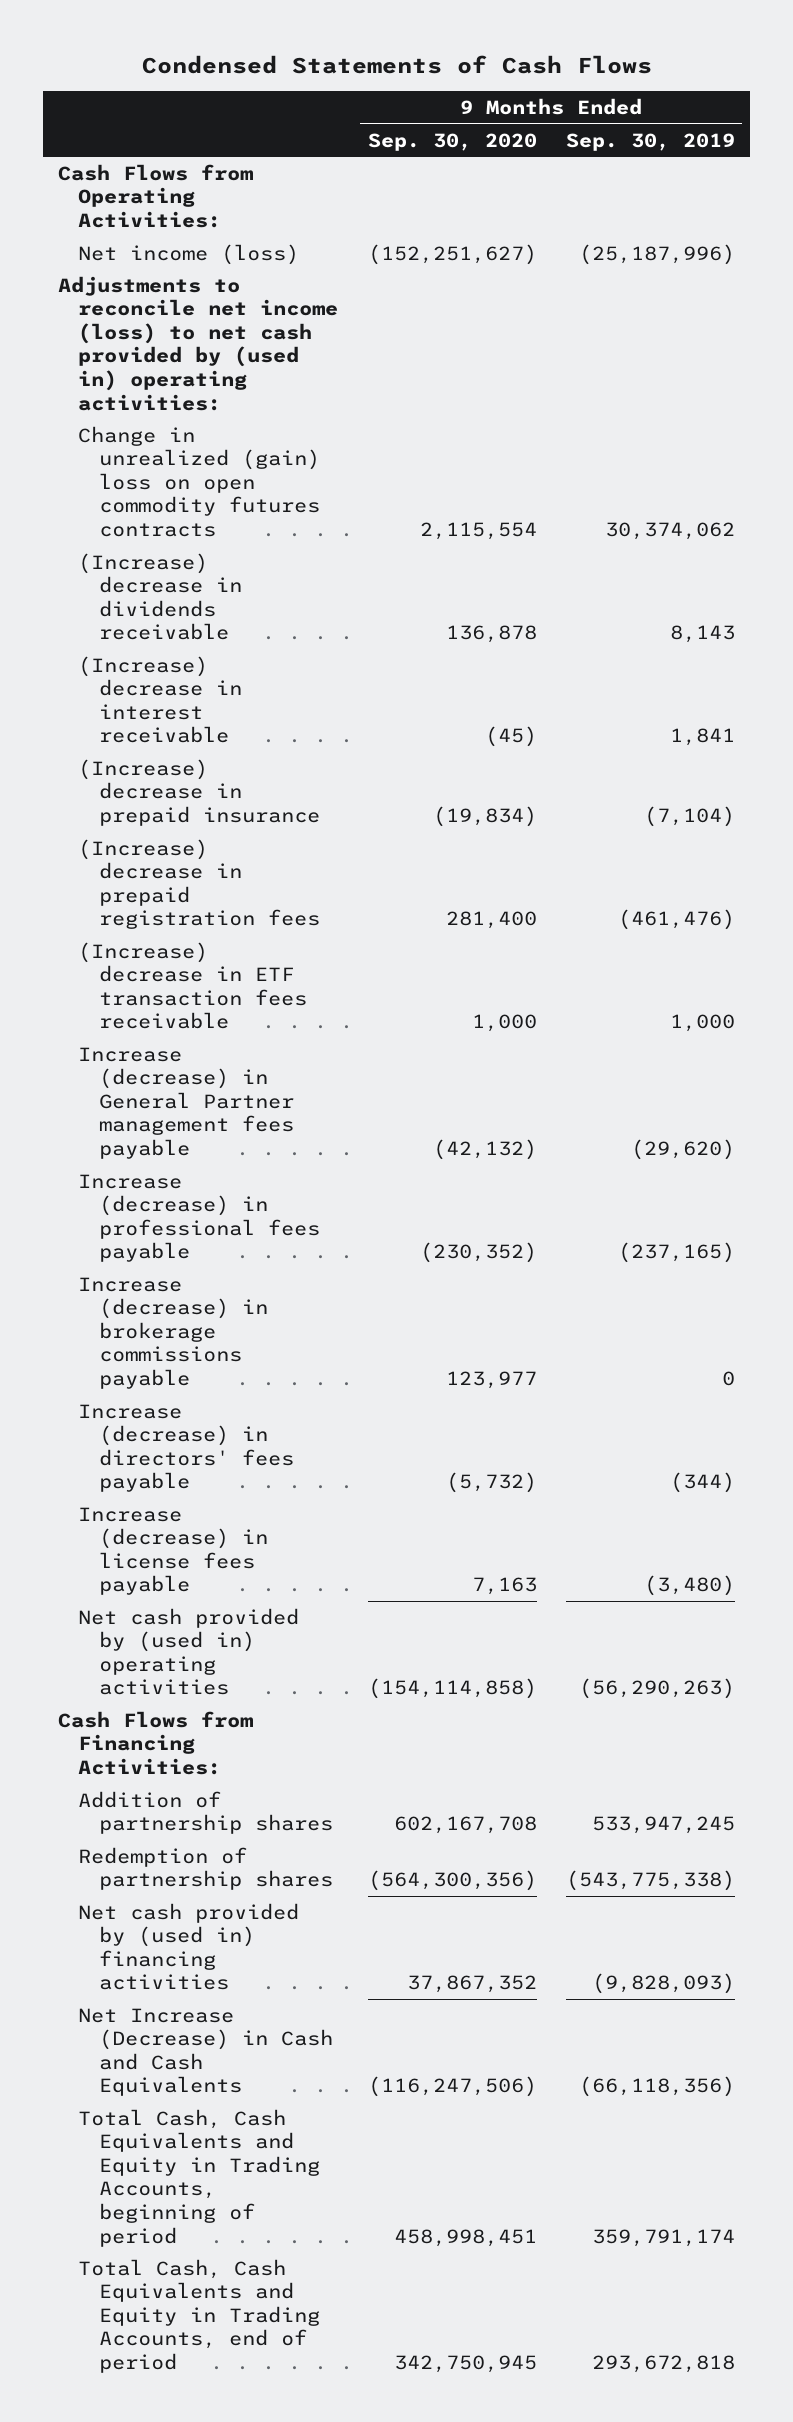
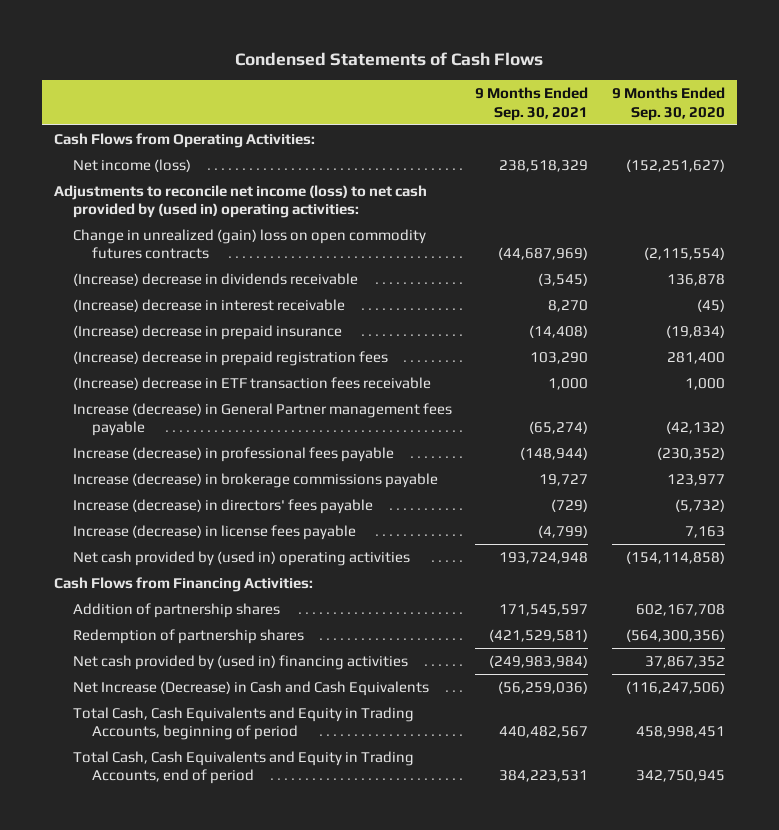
[566,132,736,151] Sep. 30, 2019 -> none
none -> [475,86,589,121] 9 Months Ended Sep. 30, 2021
[419,522,537,541] 2,115,554 -> [643,247,725,261] (2,115,554)

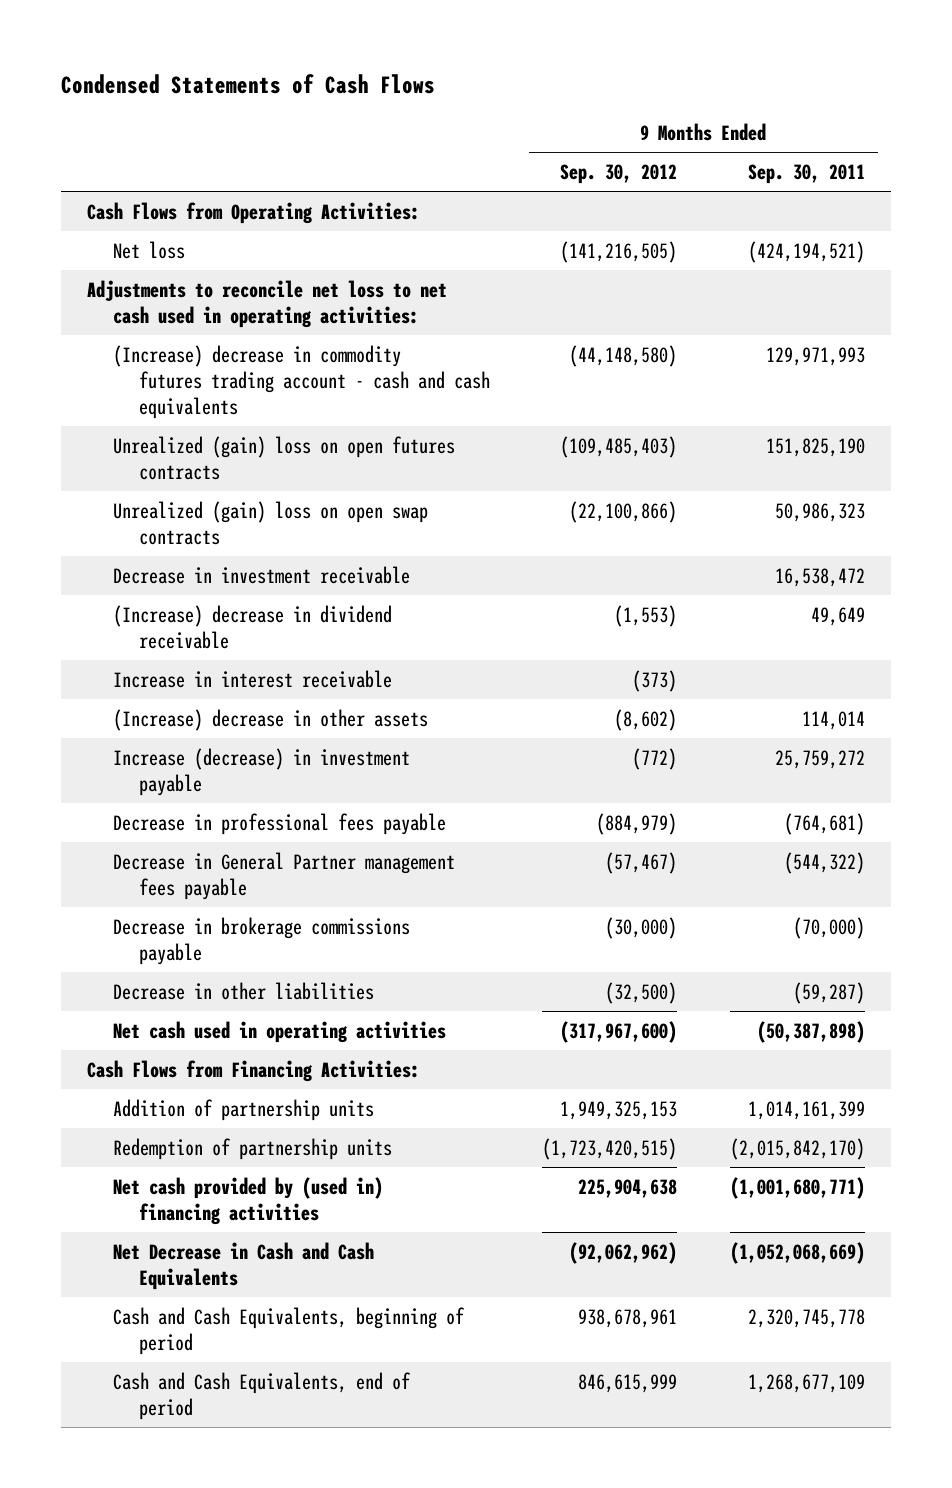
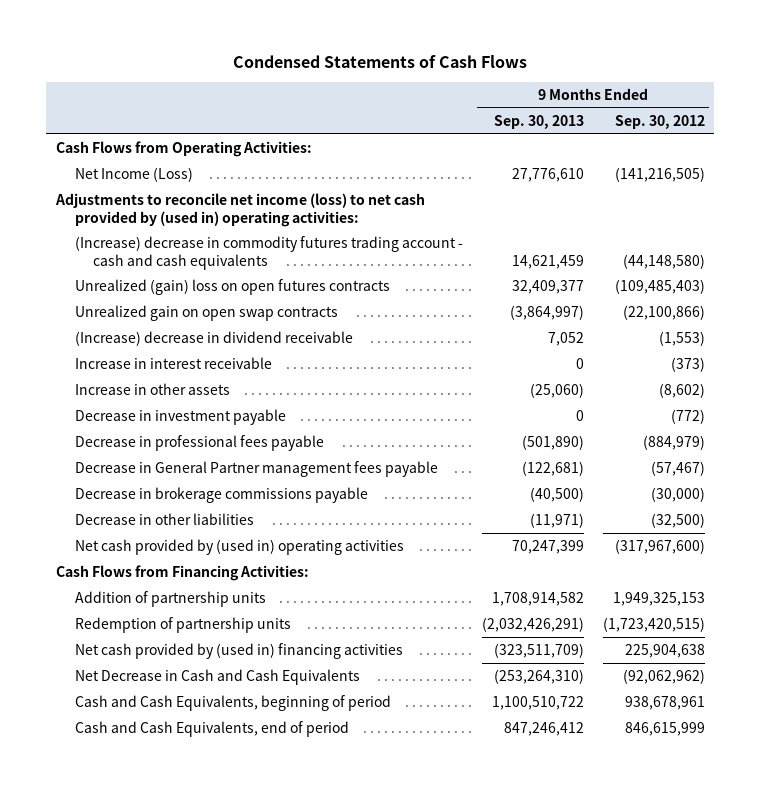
[747,164,865,185] Sep. 30, 2011 -> none
none -> [493,114,584,129] Sep. 30, 2013
[113,240,186,259] Net loss -> [74,166,193,182] Net Income (Loss)
[87,279,448,328] Adjustments to reconcile net loss to net cash used in operating activities: -> [54,192,425,227] Adjustments to reconcile net income (loss) to net cash provided by (used in) operating activities:
[113,565,411,584] Decrease in investment receivable -> none
[113,500,429,545] Unrealized (gain) loss on open swap contracts -> [74,304,338,321] Unrealized gain on open swap contracts
[113,708,429,731] (Increase) decrease in other assets -> [74,382,230,395] Increase in other assets
[113,747,411,796] Increase (decrease) in investment payable -> [74,408,286,425] Decrease in investment payable
[113,1020,447,1043] Net cash used in operating activities -> [74,538,404,555] Net cash provided by (used in) operating activities

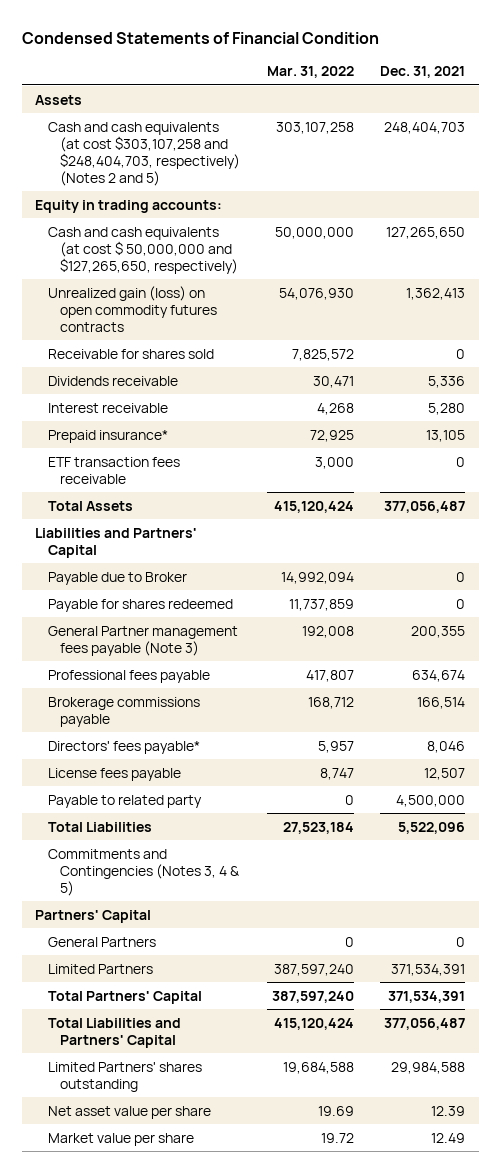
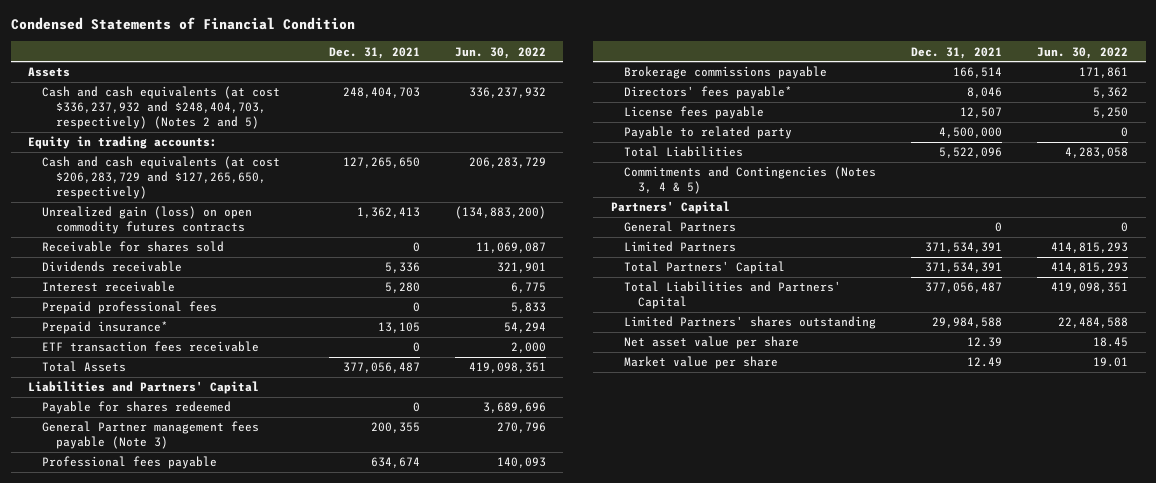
[266,66,354,79] Mar. 31, 2022 -> none
none -> [454,46,546,59] Jun. 30, 2022
[47,121,241,186] Cash and cash equivalents (at cost $303,107,258 and $248,404,703, respectively) (Notes 2 and 5) -> [41,86,280,130] Cash and cash equivalents (at cost $336,237,932 and $248,404,703, respectively) (Notes 2 and 5)
[47,226,239,274] Cash and cash equivalents (at cost $ 50,000,000 and $127,265,650, respectively) -> [41,156,280,200] Cash and cash equivalents (at cost $206,283,729 and $127,265,650, respectively)
none -> [41,301,217,315] Prepaid professional fees
[47,571,187,585] Payable due to Broker -> none

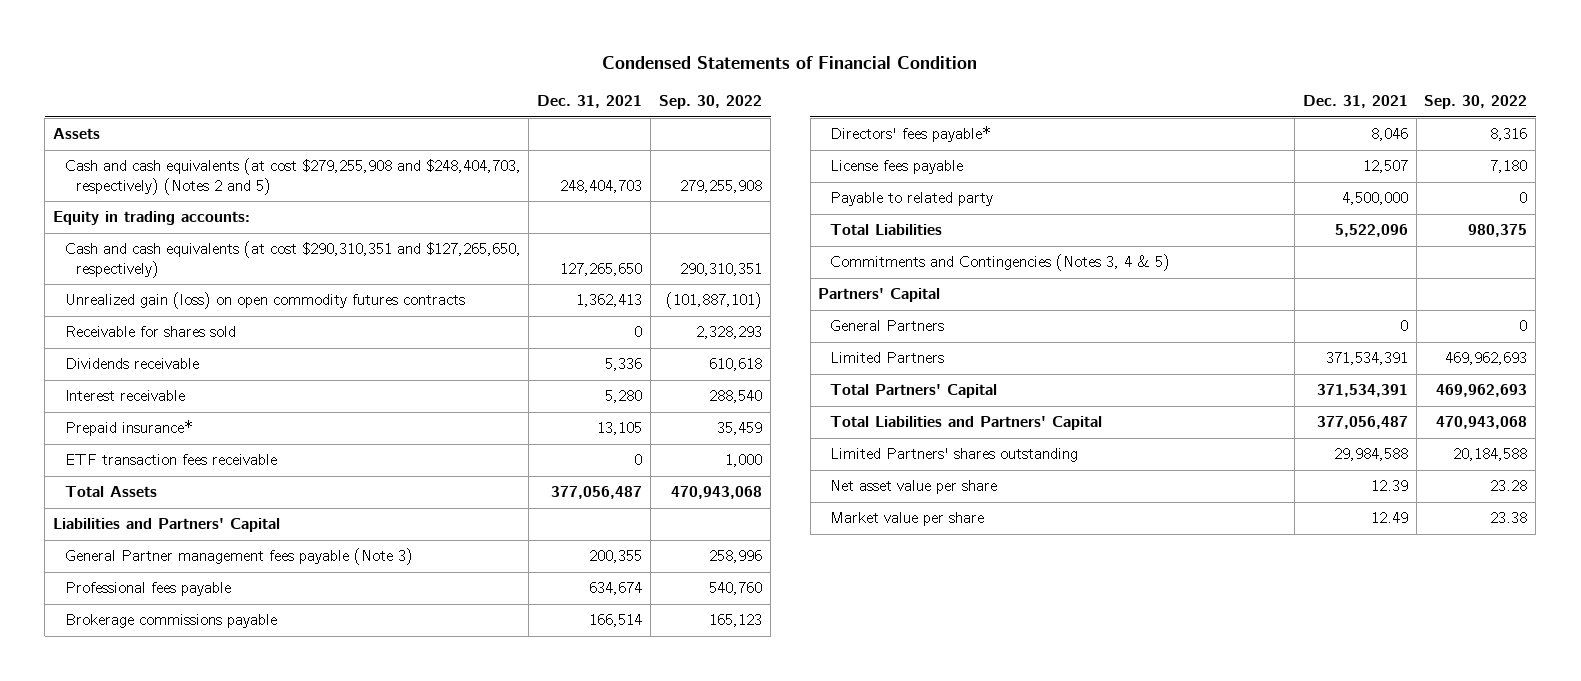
[454,46,546,59] Jun. 30, 2022 -> none
none -> [659,95,763,110] Sep. 30, 2022
[41,86,280,130] Cash and cash equivalents (at cost $336,237,932 and $248,404,703, respectively) (Notes 2 and 5) -> [64,158,521,195] Cash and cash equivalents (at cost $279,255,908 and $248,404,703, respectively) (Notes 2 and 5)
[41,156,280,200] Cash and cash equivalents (at cost $206,283,729 and $127,265,650, respectively) -> [64,241,521,278] Cash and cash equivalents (at cost $290,310,351 and $127,265,650, respectively)
[41,301,217,315] Prepaid professional fees -> none
[41,401,231,415] Payable for shares redeemed -> none

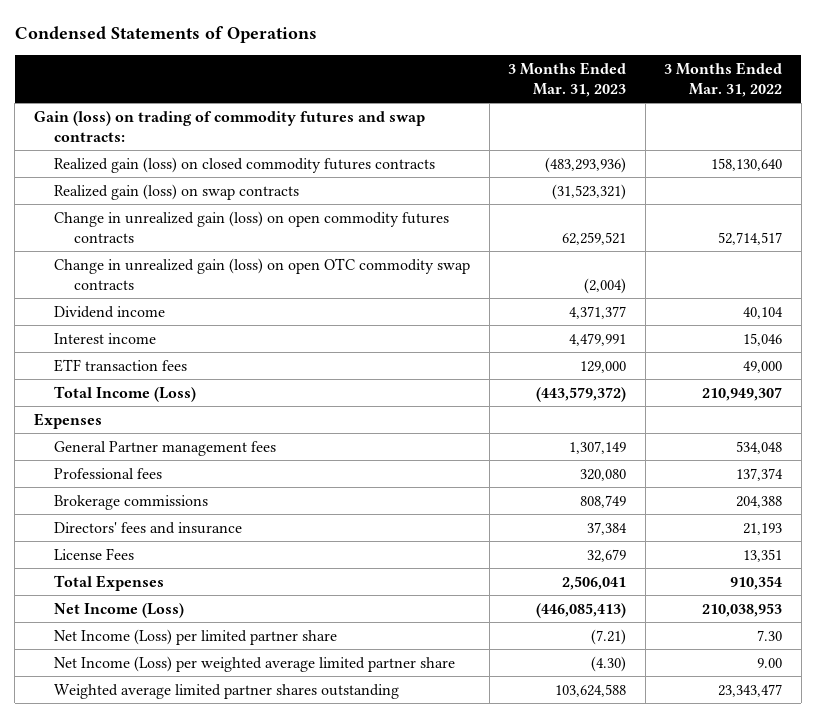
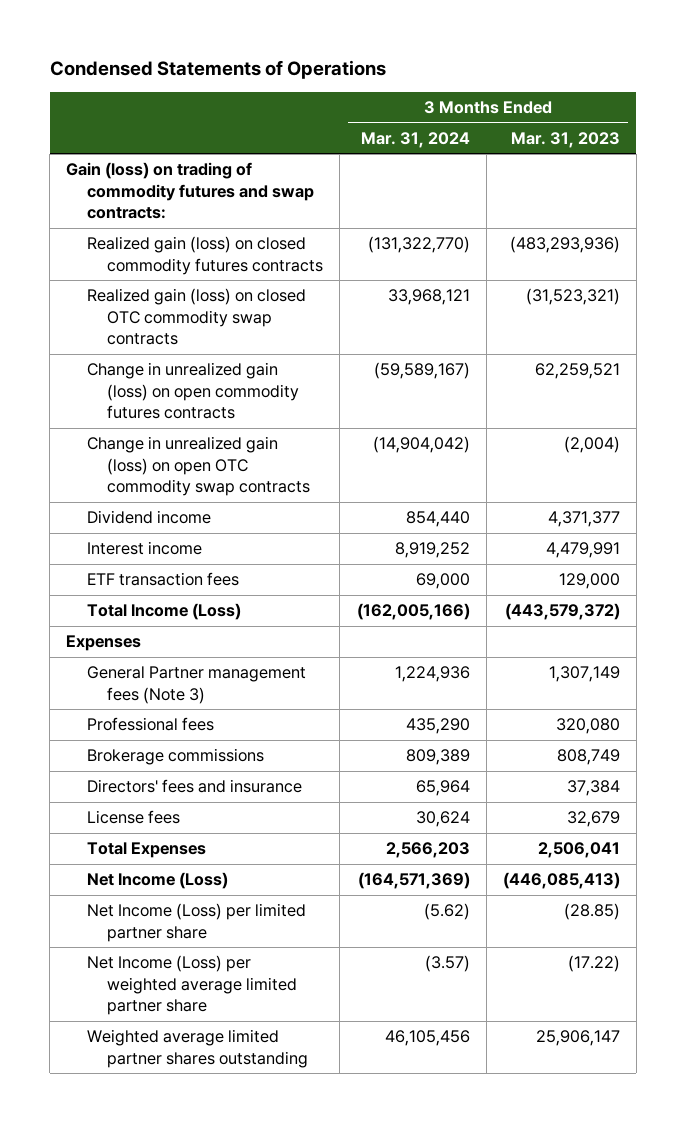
[664,61,783,97] 3 Months Ended Mar. 31, 2022 -> none
none -> [360,131,470,148] Mar. 31, 2024
[54,183,300,200] Realized gain (loss) on swap contracts -> [86,288,306,346] Realized gain (loss) on closed OTC commodity swap contracts
[54,440,277,456] General Partner management fees -> [86,666,306,704] General Partner management fees (Note 3)
[54,547,135,560] License Fees -> [86,810,180,825] License fees
[591,628,627,645] (7.21) -> [563,903,620,921] (28.85)
[591,655,627,672] (4.30) -> [567,955,620,973] (17.22)
[555,683,627,697] 103,624,588 -> [535,1030,620,1047] 25,906,147

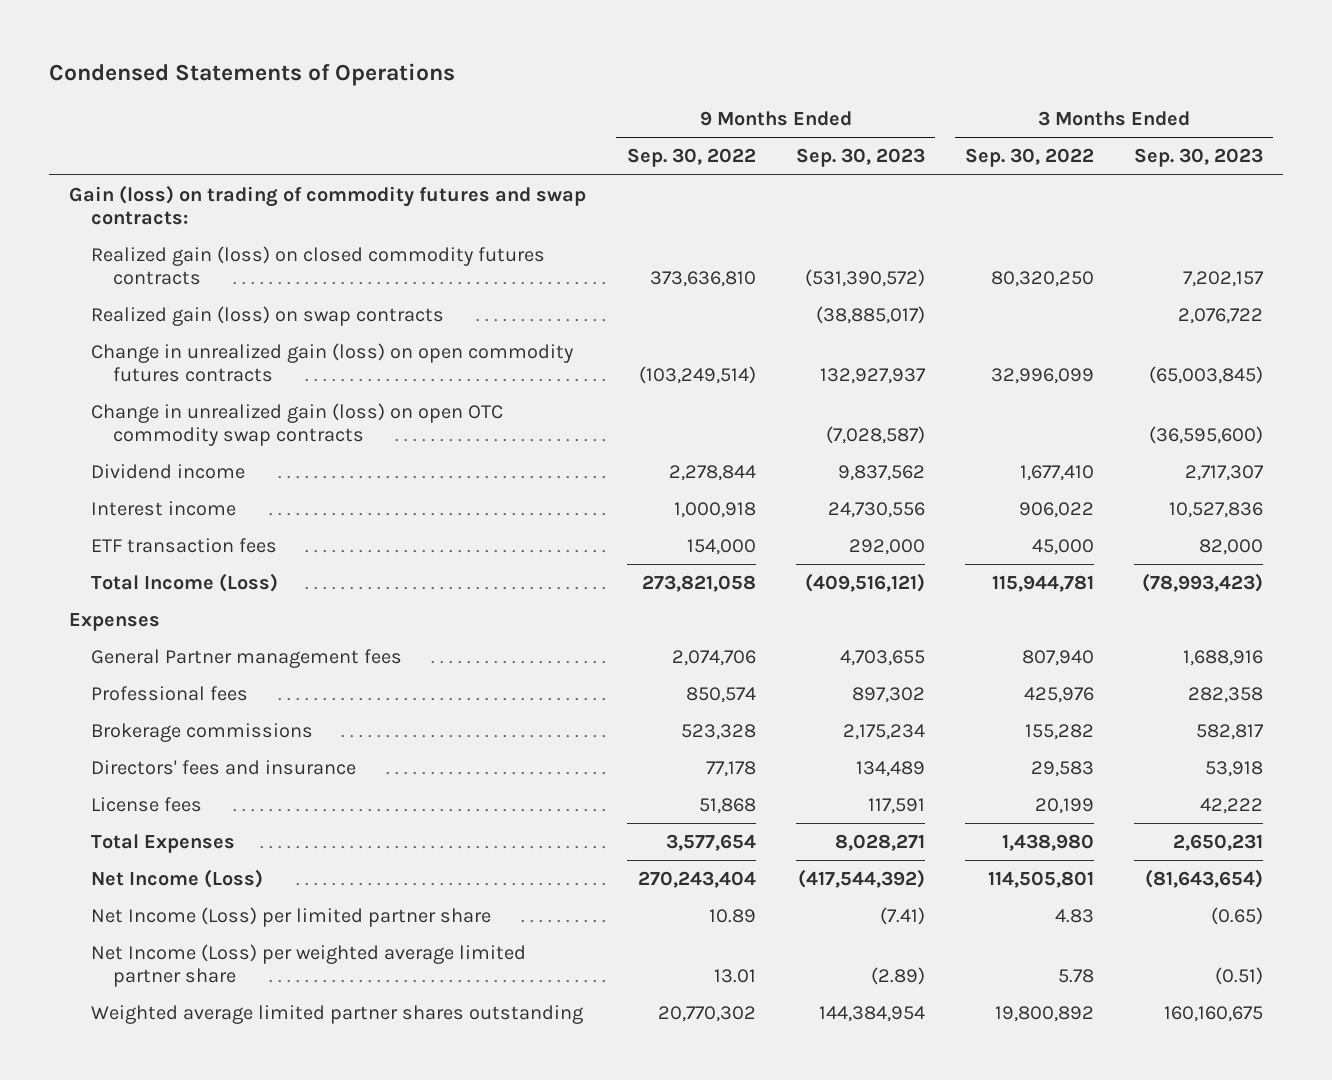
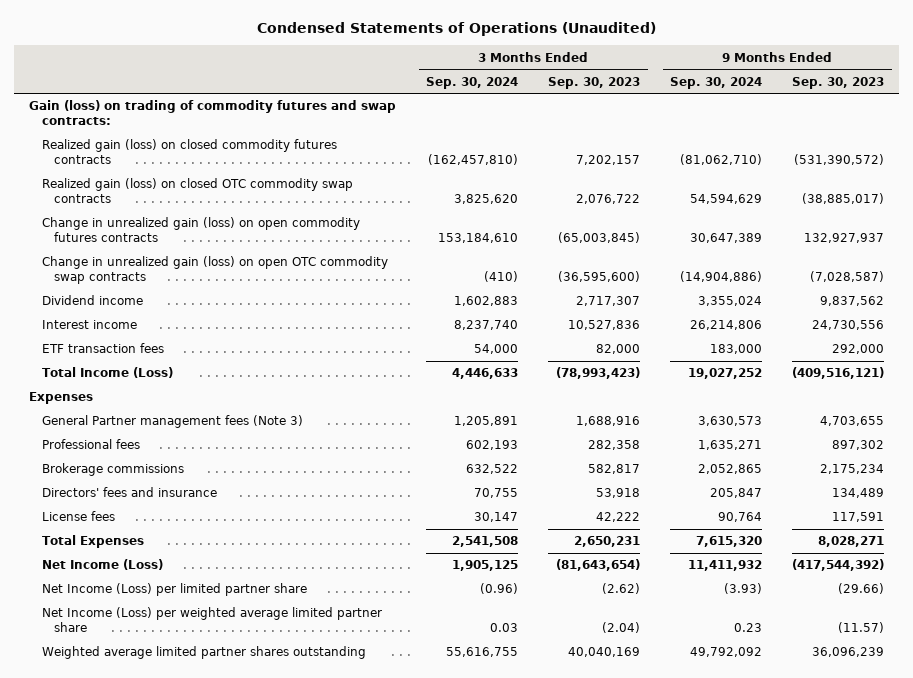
[49,62,456,86] Condensed Statements of Operations -> [256,22,656,37] Condensed Statements of Operations (Unaudited)
[626,148,756,168] Sep. 30, 2022 -> none
[964,148,1094,168] Sep. 30, 2022 -> none
none -> [426,76,519,89] Sep. 30, 2024
none -> [670,76,763,89] Sep. 30, 2024
[91,305,445,326] Realized gain (loss) on swap contracts -> [41,178,353,204] Realized gain (loss) on closed OTC commodity swap contracts
[91,648,403,668] General Partner management fees -> [41,415,303,429] General Partner management fees (Note 3)
[879,906,925,925] (7.41) -> [838,583,885,595] (29.66)
[1210,906,1263,925] (0.65) -> [602,583,641,595] (2.62)
[870,966,925,985] (2.89) -> [838,622,885,634] (11.57)
[1214,966,1263,985] (0.51) -> [602,622,641,634] (2.04)
[818,1005,925,1022] 144,384,954 -> [812,647,885,658] 36,096,239
[1163,1005,1263,1022] 160,160,675 -> [568,647,641,658] 40,040,169

